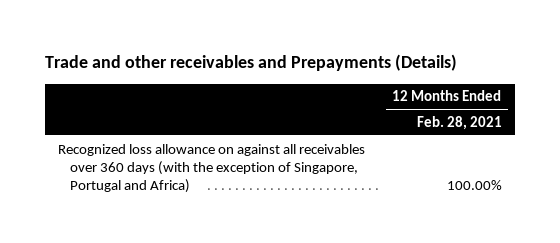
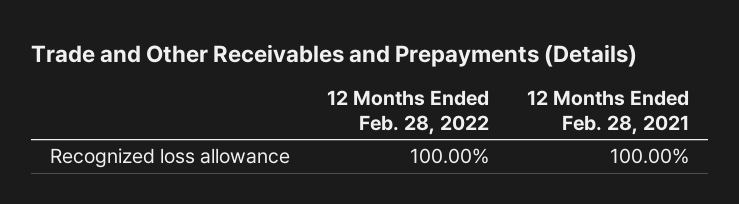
[44,54,457,72] Trade and other receivables and Prepayments (Details) -> [31,43,638,67] Trade and Other Receivables and Prepayments (Details)
none -> [327,90,490,135] 12 Months Ended Feb. 28, 2022
[58,143,366,193] Recognized loss allowance on against all receivables over 360 days (with the exception of Singapore, Portugal and Africa) -> [49,148,290,169] Recognized loss allowance

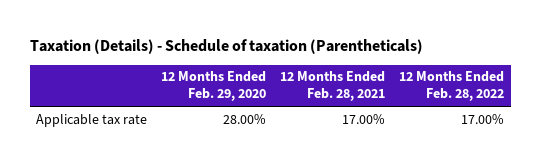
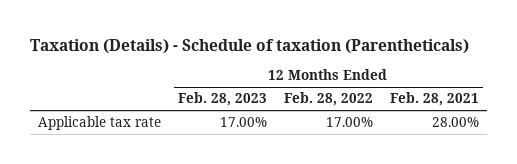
[161,71,267,102] 12 Months Ended Feb. 29, 2020 -> none
none -> [178,92,268,107] Feb. 28, 2023
[341,113,385,124] 17.00% -> [431,117,479,128] 28.00%

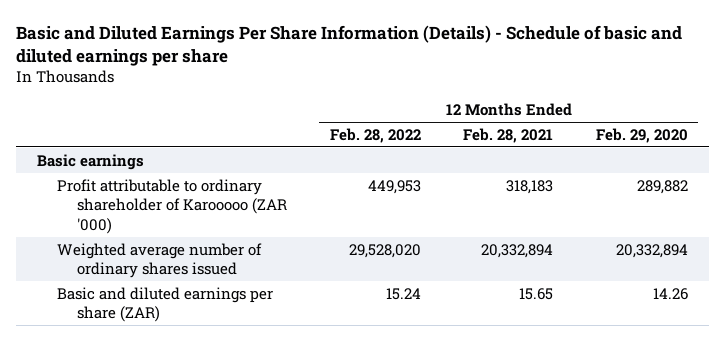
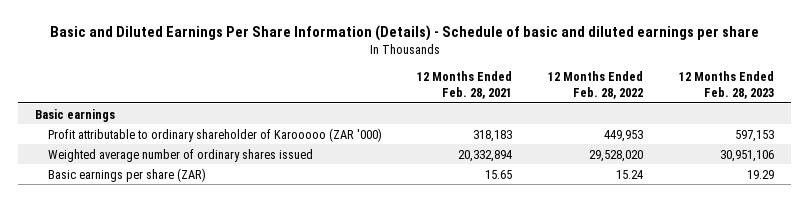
[595,127,688,143] Feb. 29, 2020 -> none
none -> [678,71,774,99] 12 Months Ended Feb. 28, 2023
[57,286,274,323] Basic and diluted earnings per share (ZAR) -> [47,167,206,182] Basic earnings per share (ZAR)

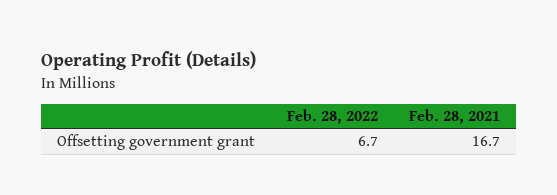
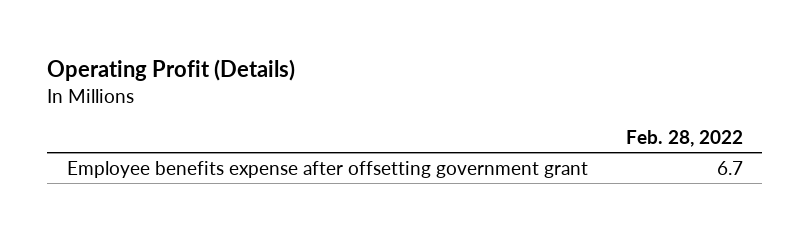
[409,109,501,125] Feb. 28, 2021 -> none
[56,134,255,151] Offsetting government grant -> [66,160,588,178] Employee benefits expense after offsetting government grant

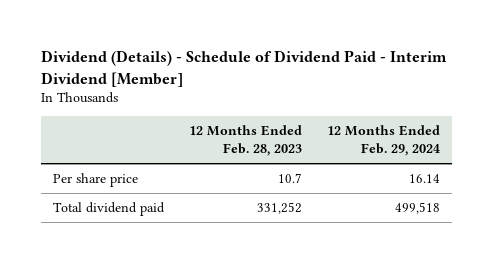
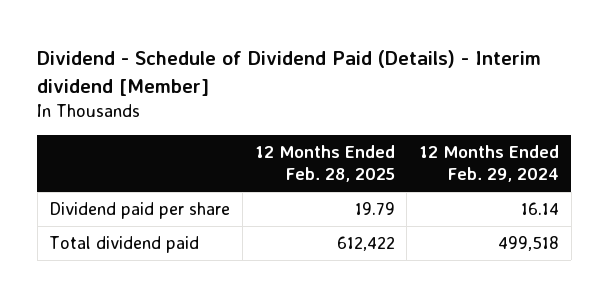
[40,50,447,87] Dividend (Details) - Schedule of Dividend Paid - Interim Dividend [Member] -> [37,50,542,96] Dividend - Schedule of Dividend Paid (Details) - Interim dividend [Member]
[188,125,302,157] 12 Months Ended Feb. 28, 2023 -> none
none -> [254,145,395,183] 12 Months Ended Feb. 28, 2025
[53,172,139,187] Per share price -> [49,202,231,220] Dividend paid per share

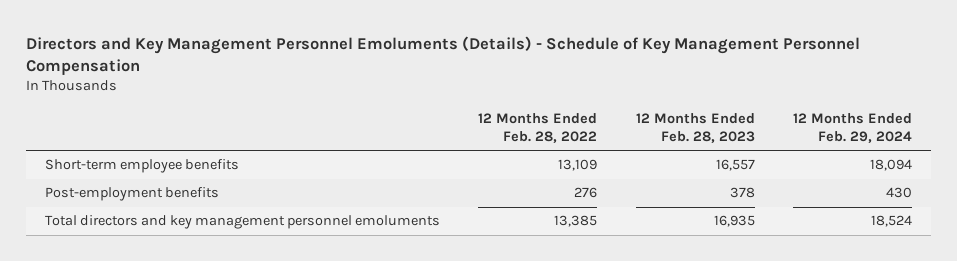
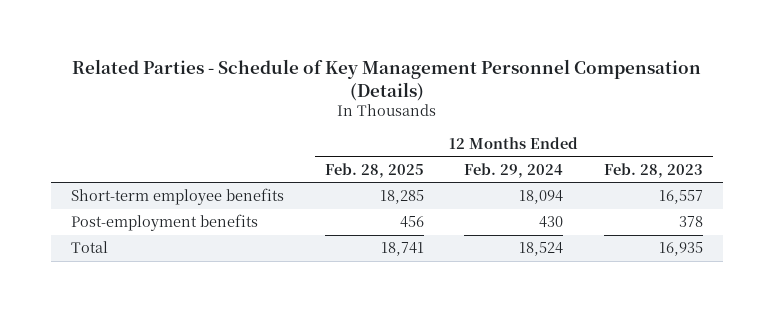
[26,35,861,75] Directors and Key Management Personnel Emoluments (Details) - Schedule of Key Management Personnel Compensation -> [71,58,701,101] Related Parties - Schedule of Key Management Personnel Compensation (Details)
[478,113,598,143] 12 Months Ended Feb. 28, 2022 -> none
none -> [324,162,424,178] Feb. 28, 2025
[45,215,441,230] Total directors and key management personnel emoluments -> [71,241,109,254] Total

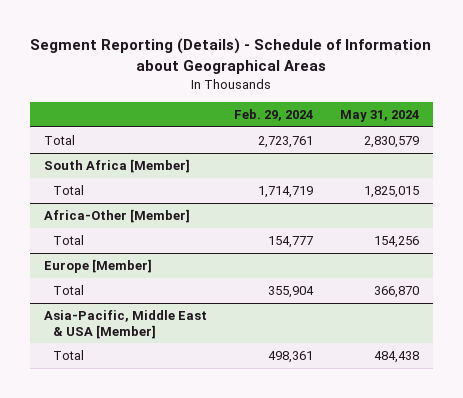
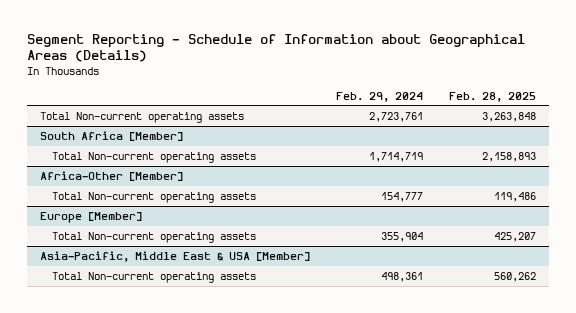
[30,38,432,74] Segment Reporting (Details) - Schedule of Information about Geographical Areas -> [27,33,526,63] Segment Reporting - Schedule of Information about Geographical Areas (Details)
[340,109,420,122] May 31, 2024 -> none
none -> [448,91,536,102] Feb. 28, 2025
[43,135,75,146] Total -> [40,111,245,123] Total Non-current operating assets
[52,185,84,196] Total -> [51,151,256,163] Total Non-current operating assets
[52,235,84,246] Total -> [51,191,256,203] Total Non-current operating assets
[52,285,84,296] Total -> [51,231,256,243] Total Non-current operating assets
[52,350,84,361] Total -> [51,271,256,283] Total Non-current operating assets

